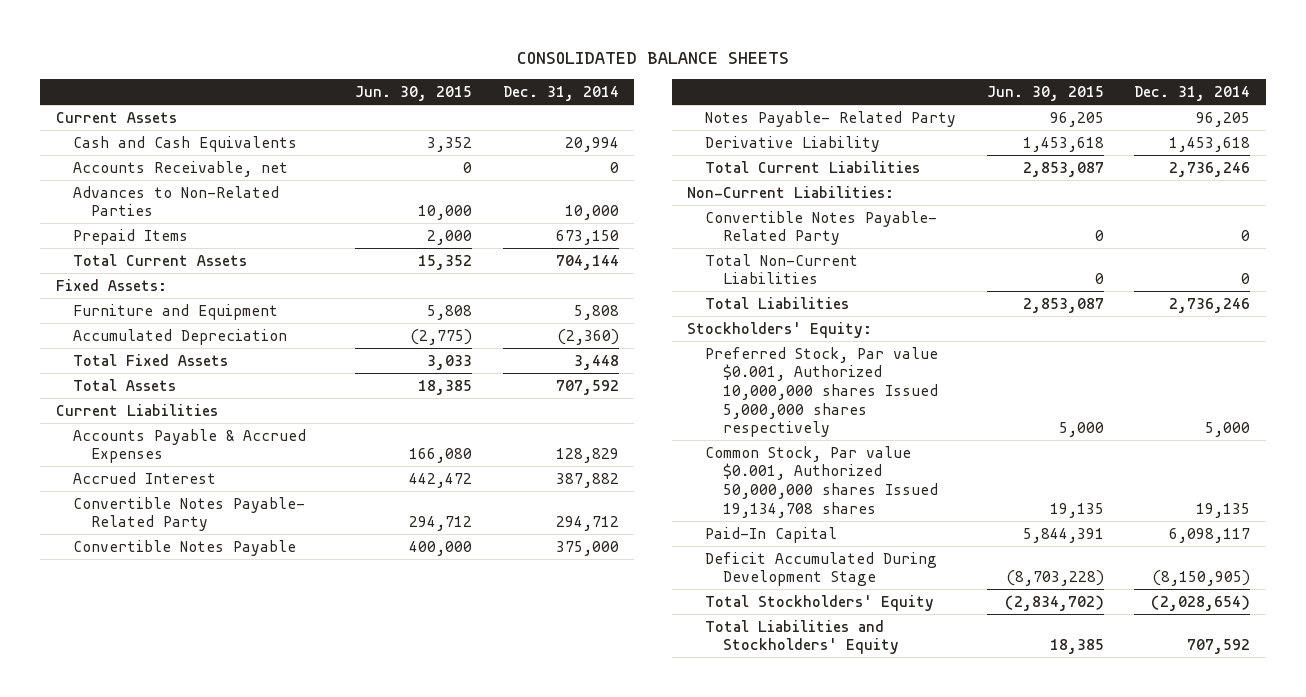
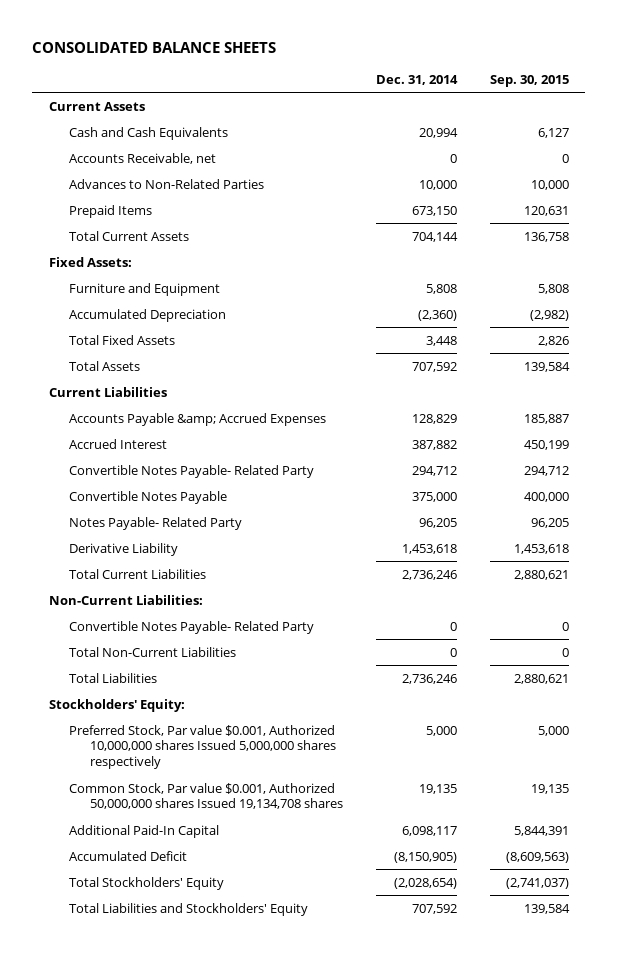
[354,86,472,102] Jun. 30, 2015 -> none
none -> [489,74,569,87] Sep. 30, 2015
[73,428,307,464] Accounts Payable & Accrued Expenses -> [69,412,327,426] Accounts Payable &amp; Accrued Expenses
[705,526,838,543] Paid-In Capital -> [69,824,220,838] Additional Paid-In Capital
[705,551,938,587] Deficit Accumulated During Development Stage -> [69,850,188,861] Accumulated Deficit

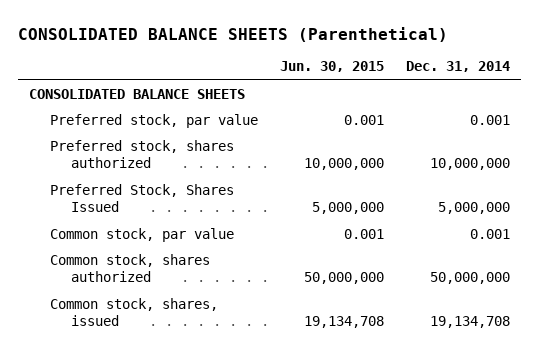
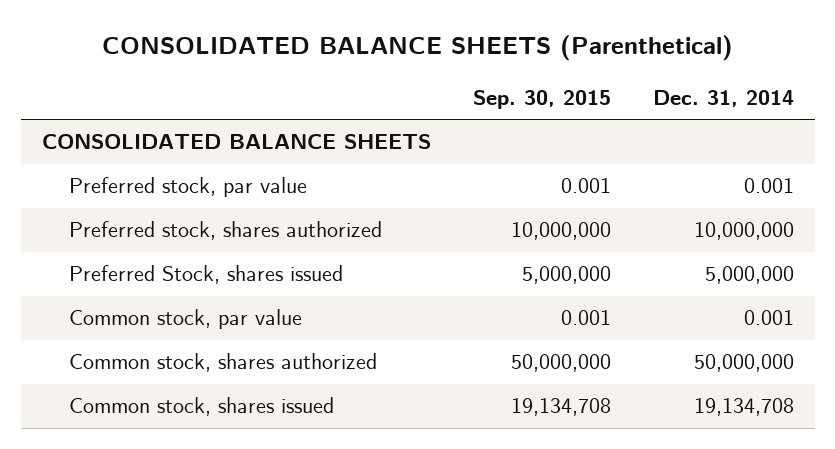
[280,61,385,73] Jun. 30, 2015 -> none
none -> [472,89,611,109] Sep. 30, 2015
[49,184,234,213] Preferred Stock, Shares Issued -> [68,265,343,285] Preferred Stock, shares issued
[49,298,218,327] Common stock, shares, issued -> [68,397,334,417] Common stock, shares issued

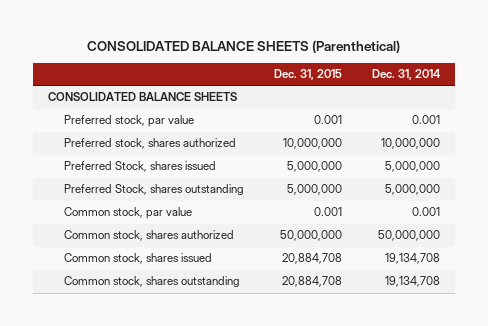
[472,89,611,109] Sep. 30, 2015 -> none
none -> [273,69,342,81] Dec. 31, 2015
none -> [63,184,244,196] Preferred Stock, shares outstanding
none -> [63,276,240,288] Common stock, shares outstanding

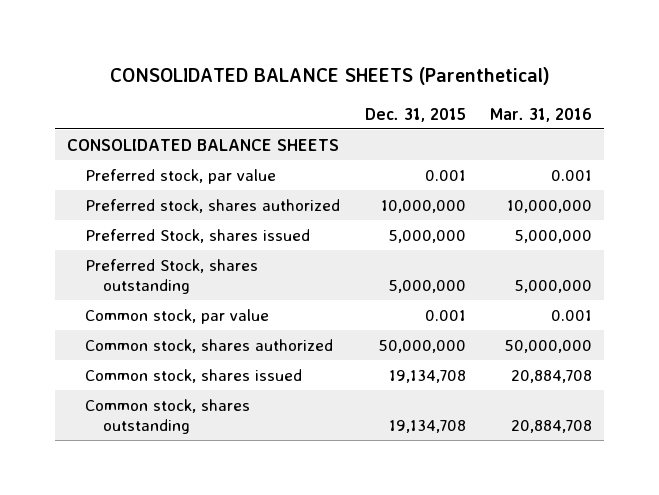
[371,69,441,81] Dec. 31, 2014 -> none
none -> [489,107,592,122] Mar. 31, 2016
[281,253,342,265] 20,884,708 -> [388,369,466,383] 19,134,708
[281,276,342,288] 20,884,708 -> [388,419,466,433] 19,134,708

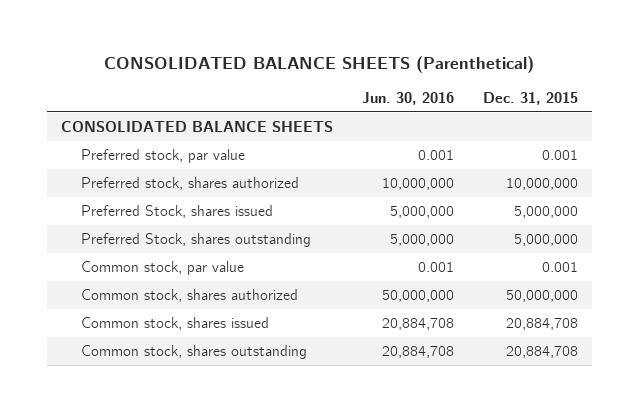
[489,107,592,122] Mar. 31, 2016 -> none
none -> [361,91,454,105] Jun. 30, 2016
[388,369,466,383] 19,134,708 -> [505,318,578,331] 20,884,708
[388,419,466,433] 19,134,708 -> [505,346,578,359] 20,884,708

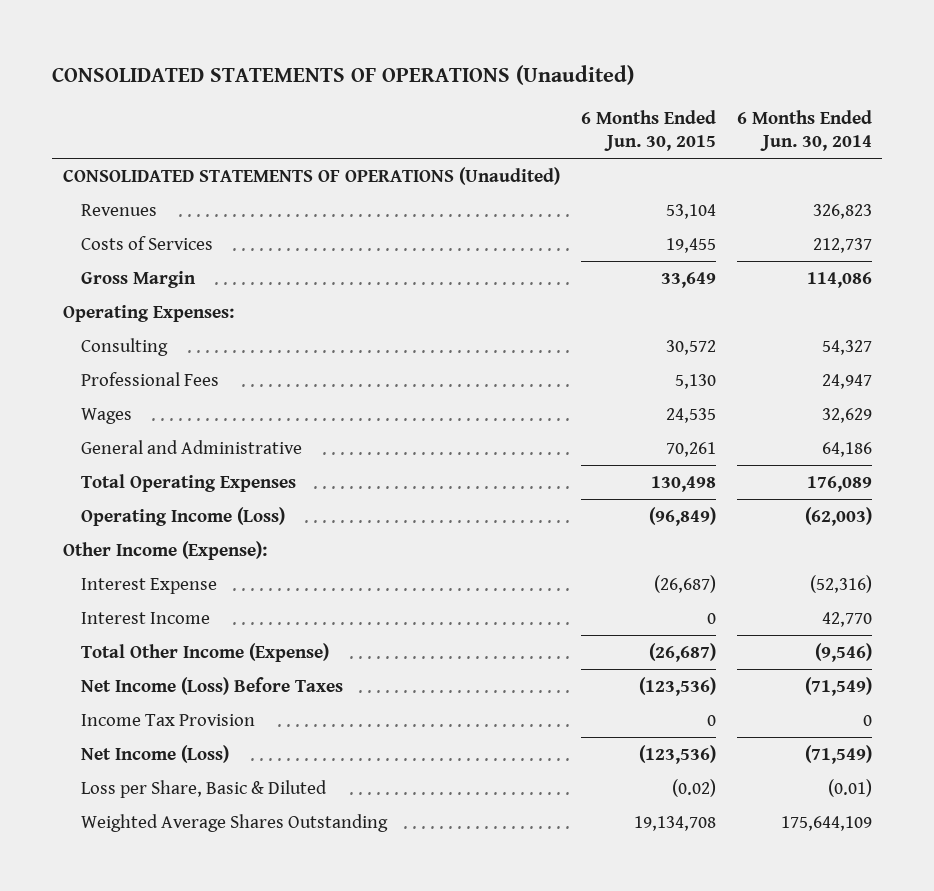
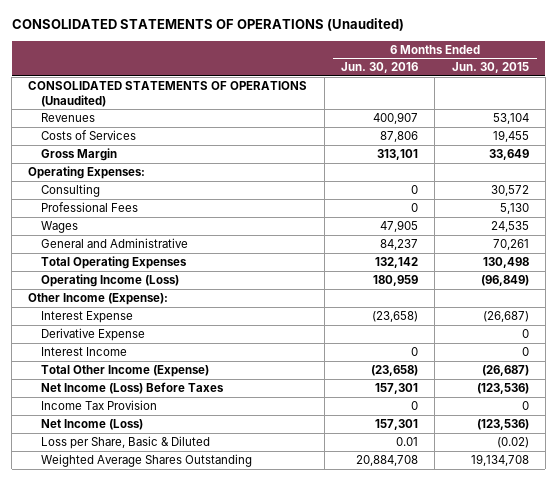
[736,110,872,151] 6 Months Ended Jun. 30, 2014 -> none
none -> [341,62,419,74] Jun. 30, 2016
none -> [41,327,146,341] Derivative Expense

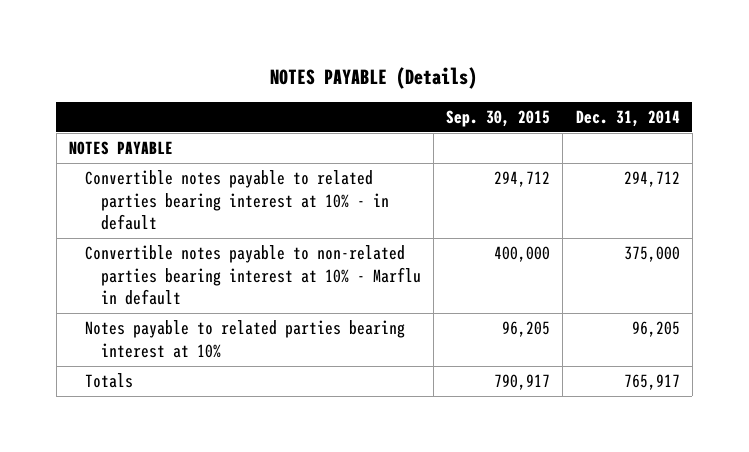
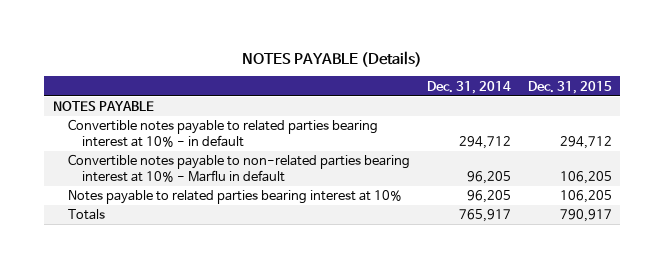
[446,109,551,127] Sep. 30, 2015 -> none
none -> [527,80,612,94] Dec. 31, 2015
[623,246,680,263] 375,000 -> [466,170,511,184] 96,205

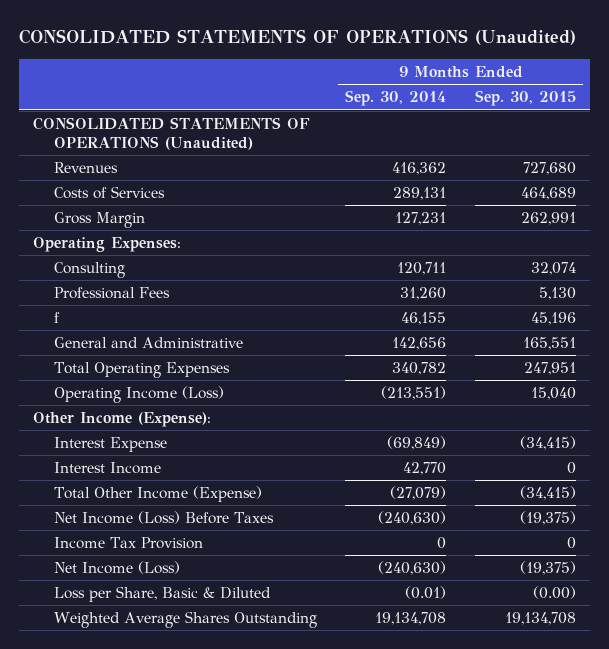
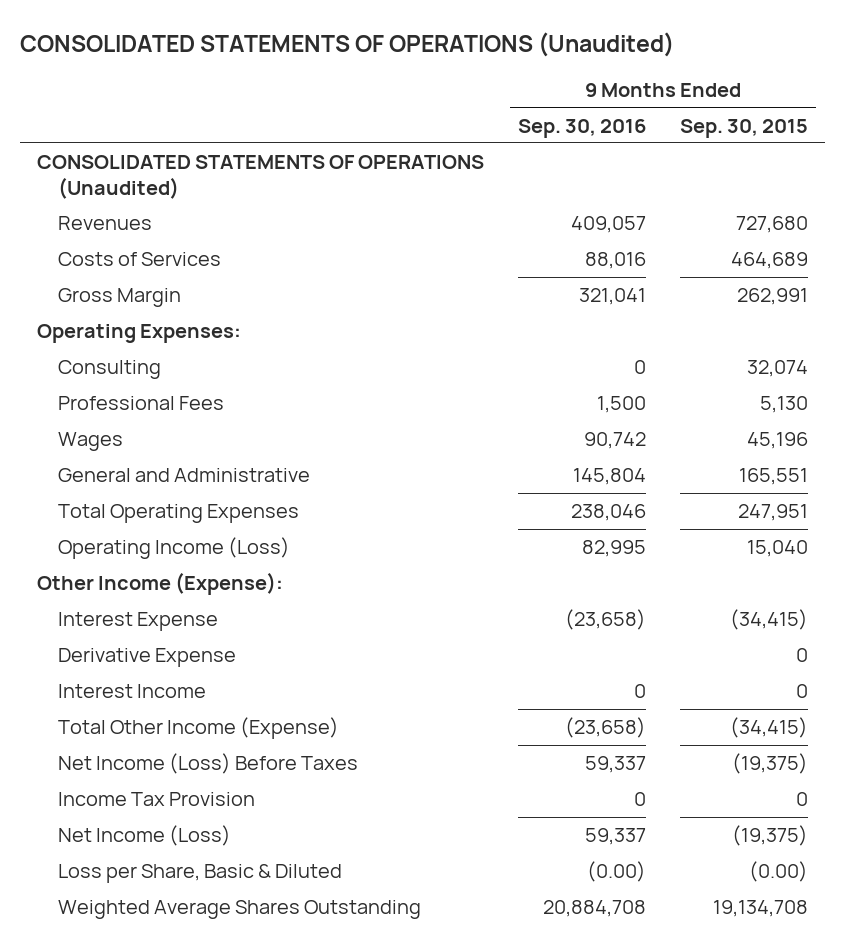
[345,90,447,107] Sep. 30, 2014 -> none
none -> [518,118,647,138] Sep. 30, 2016
[53,312,60,324] f -> [58,432,124,452] Wages
none -> [58,648,237,668] Derivative Expense

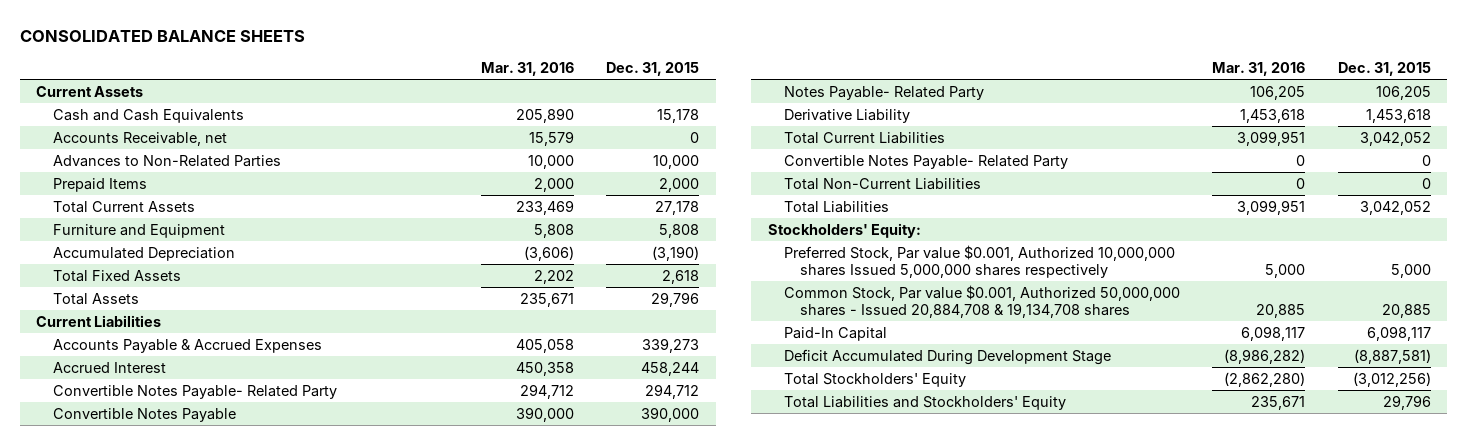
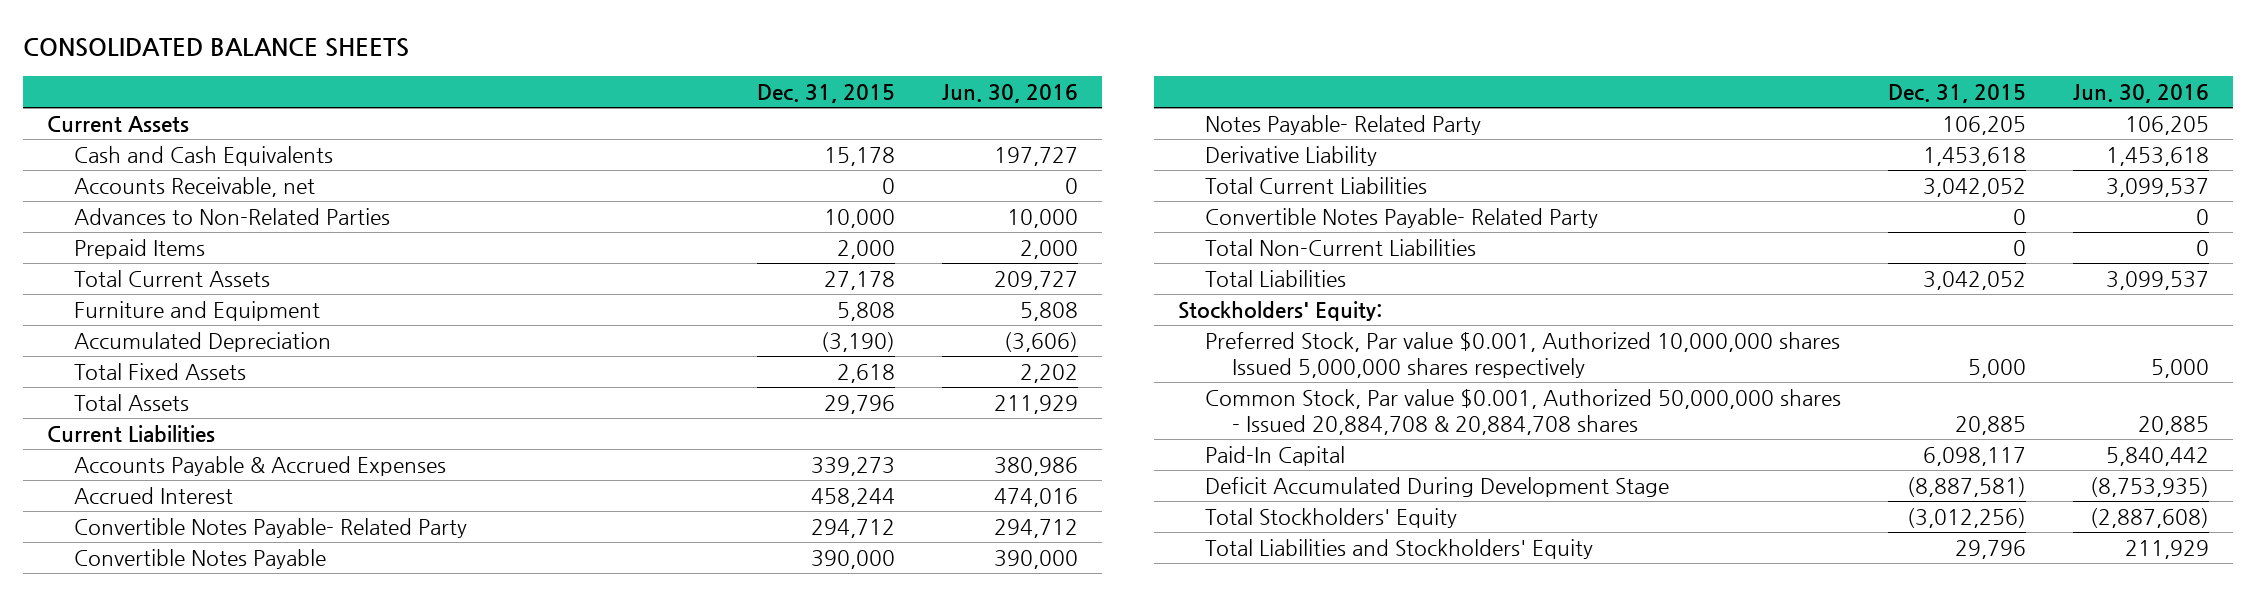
[481,62,575,77] Mar. 31, 2016 -> none
none -> [942,83,1079,103] Jun. 30, 2016
[783,284,1180,319] Common Stock, Par value $0.001, Authorized 50,000,000 shares - Issued 20,884,708 & 19,134,708 shares -> [1204,388,1841,435] Common Stock, Par value $0.001, Authorized 50,000,000 shares - Issued 20,884,708 & 20,884,708 shares

